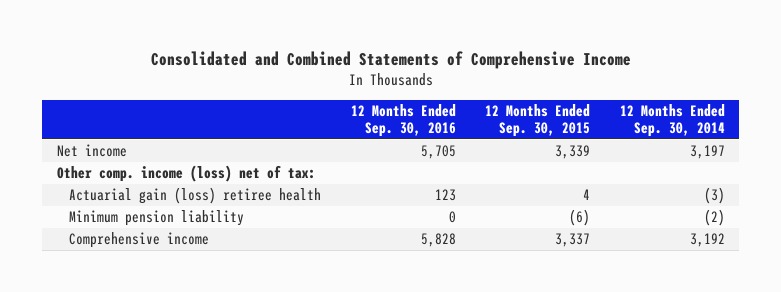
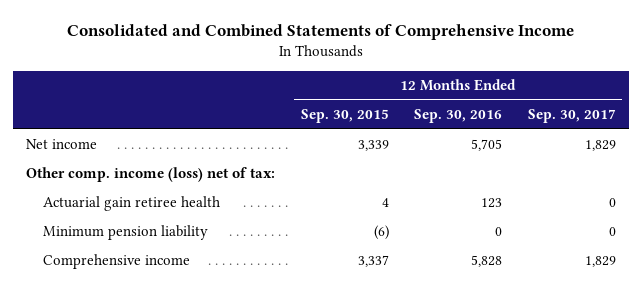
[619,103,725,138] 12 Months Ended Sep. 30, 2014 -> none
none -> [527,109,616,124] Sep. 30, 2017
[69,187,322,205] Actuarial gain (loss) retiree health -> [42,196,220,212] Actuarial gain retiree health

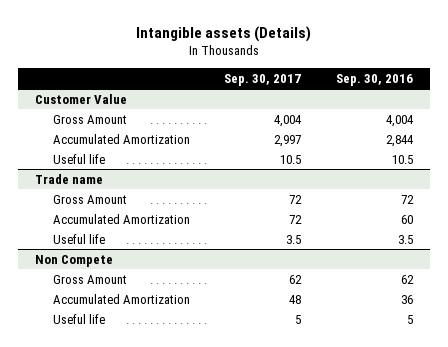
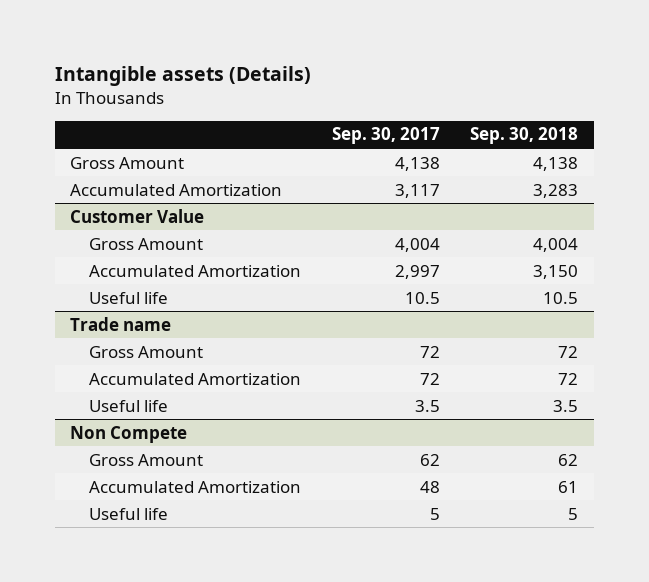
[335,73,413,86] Sep. 30, 2016 -> none
none -> [470,127,579,145] Sep. 30, 2018
none -> [70,156,185,169] Gross Amount
none -> [70,183,283,196] Accumulated Amortization

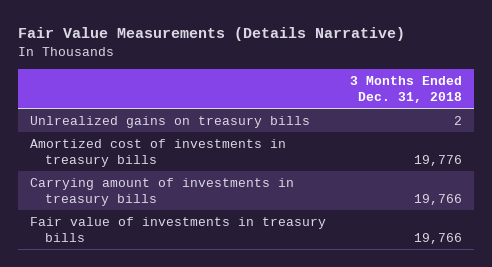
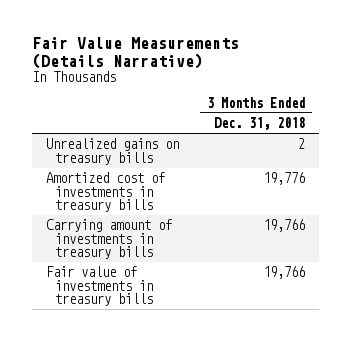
[29,115,310,128] Unlrealized gains on treasury bills -> [45,138,179,165] Unrealized gains on treasury bills

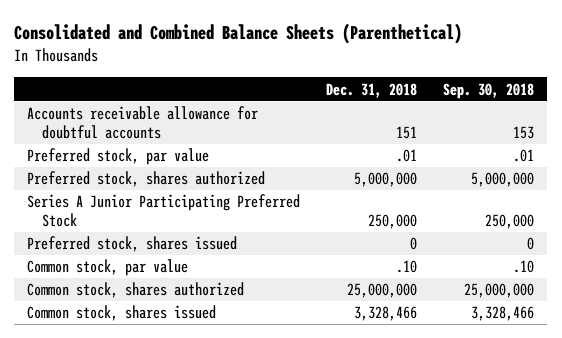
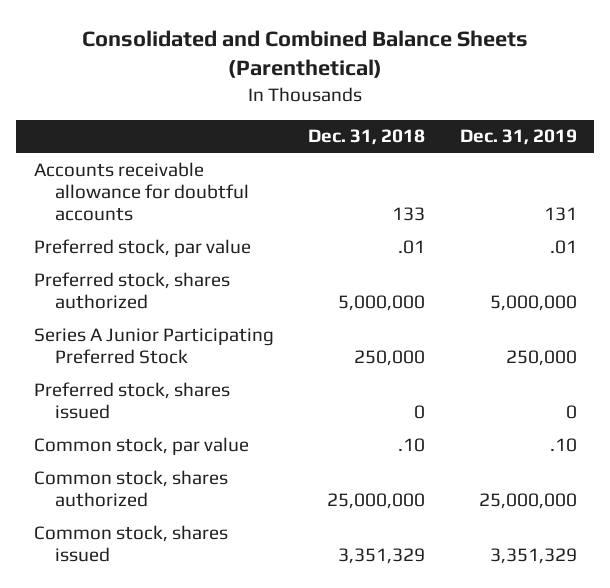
[443,82,535,99] Sep. 30, 2018 -> none
none -> [459,129,577,146] Dec. 31, 2019
[396,125,418,139] 151 -> [392,207,426,222] 133
[354,306,418,322] 3,328,466 -> [338,548,426,565] 3,351,329

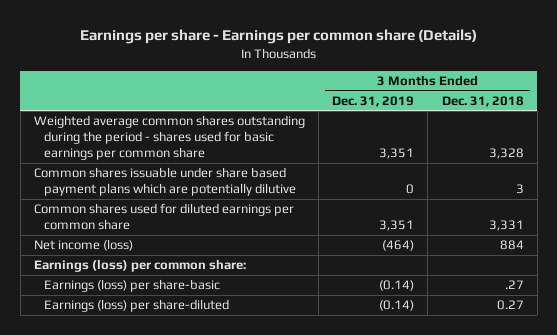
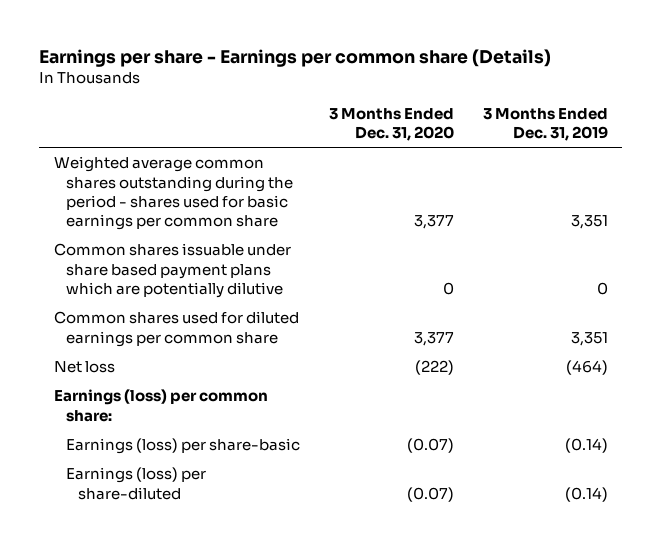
[441,95,524,107] Dec. 31, 2018 -> none
none -> [328,107,454,142] 3 Months Ended Dec. 31, 2020
[33,239,133,252] Net income (loss) -> [53,361,115,374] Net loss

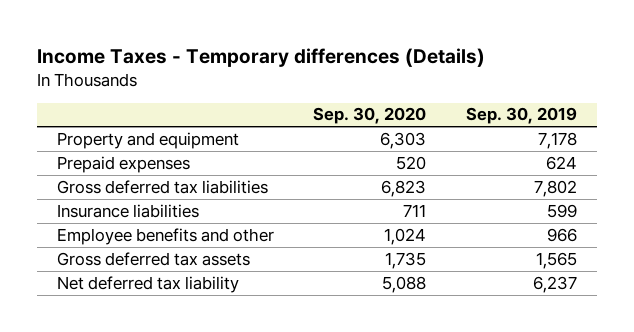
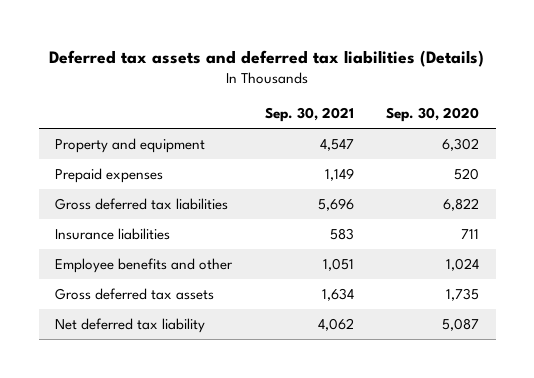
[37,48,486,68] Income Taxes - Temporary differences (Details) -> [49,49,485,67] Deferred tax assets and deferred tax liabilities (Details)
[465,107,577,125] Sep. 30, 2019 -> none
none -> [264,107,354,123] Sep. 30, 2021
[380,131,427,149] 6,303 -> [442,137,480,151] 6,302
[381,179,427,197] 6,823 -> [443,197,480,211] 6,822
[382,275,427,293] 5,088 -> [442,317,480,331] 5,087

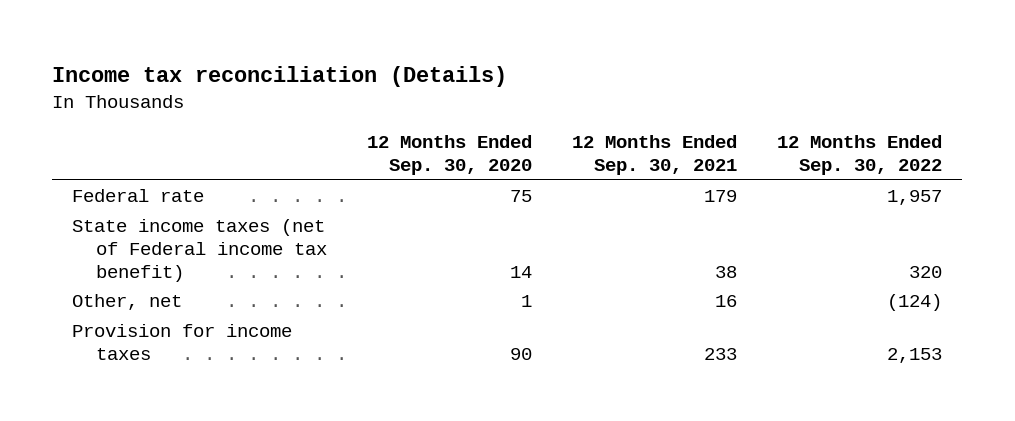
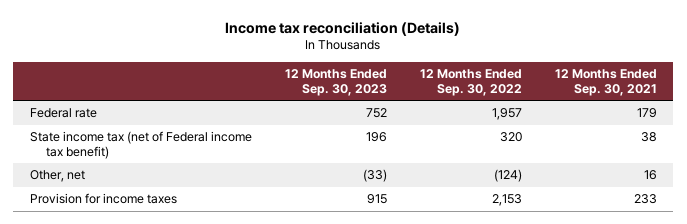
[366,135,532,176] 12 Months Ended Sep. 30, 2020 -> none
none -> [284,69,387,96] 12 Months Ended Sep. 30, 2023
[72,219,327,282] State income taxes (net of Federal income tax benefit) -> [29,131,252,159] State income tax (net of Federal income tax benefit)

